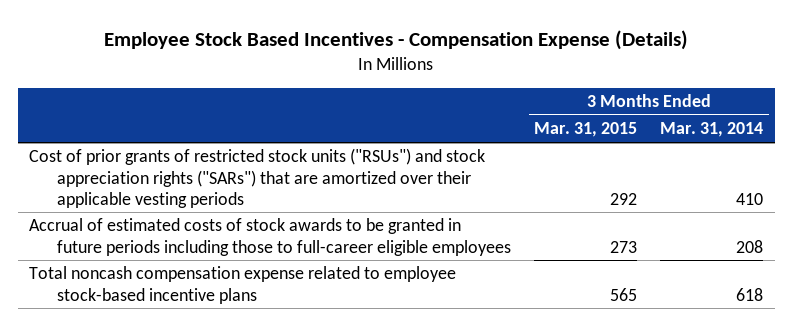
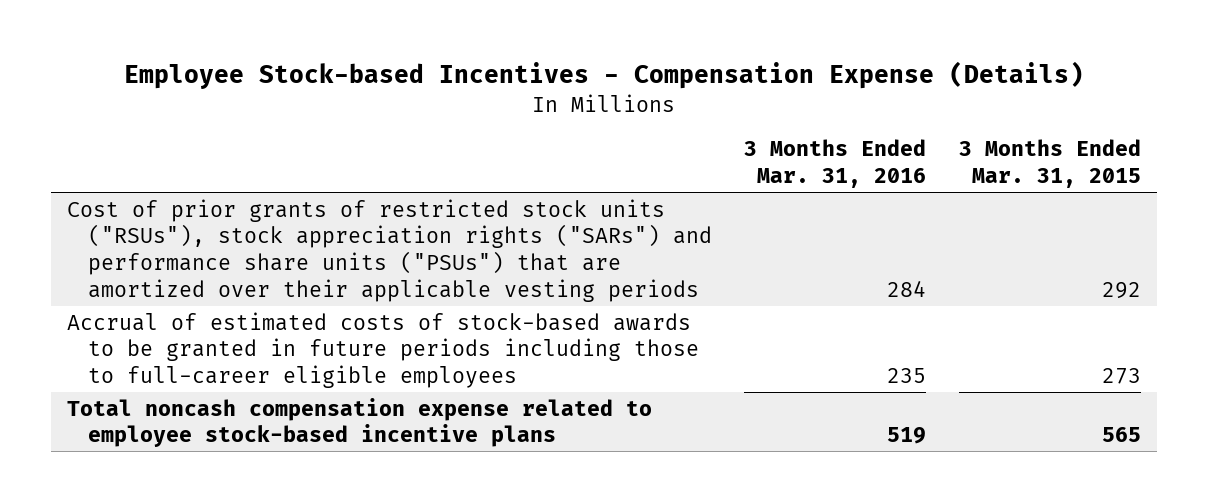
[104,29,689,50] Employee Stock Based Incentives - Compensation Expense (Details) -> [124,61,1085,90] Employee Stock-based Incentives - Compensation Expense (Details)
[660,122,764,138] Mar. 31, 2014 -> none
none -> [744,139,927,189] 3 Months Ended Mar. 31, 2016
[29,148,486,208] Cost of prior grants of restricted stock units ("RSUs") and stock appreciation rights ("SARs") that are amortized over their applicable vesting periods -> [67,198,712,303] Cost of prior grants of restricted stock units ("RSUs"), stock appreciation rights ("SARs") and performance share units ("PSUs") that are amortized over their applicable vesting periods
[29,218,512,256] Accrual of estimated costs of stock awards to be granted in future periods including those to full-career eligible employees -> [67,311,699,389] Accrual of estimated costs of stock-based awards to be granted in future periods including those to full-career eligible employees

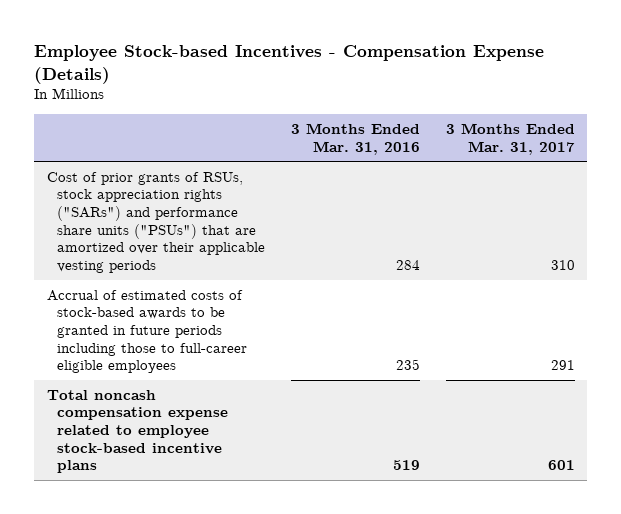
[959,139,1142,189] 3 Months Ended Mar. 31, 2015 -> none
none -> [445,122,575,155] 3 Months Ended Mar. 31, 2017
[67,198,712,303] Cost of prior grants of restricted stock units ("RSUs"), stock appreciation rights ("SARs") and performance share units ("PSUs") that are amortized over their applicable vesting periods -> [46,171,266,274] Cost of prior grants of RSUs, stock appreciation rights ("SARs") and performance share units ("PSUs") that are amortized over their applicable vesting periods

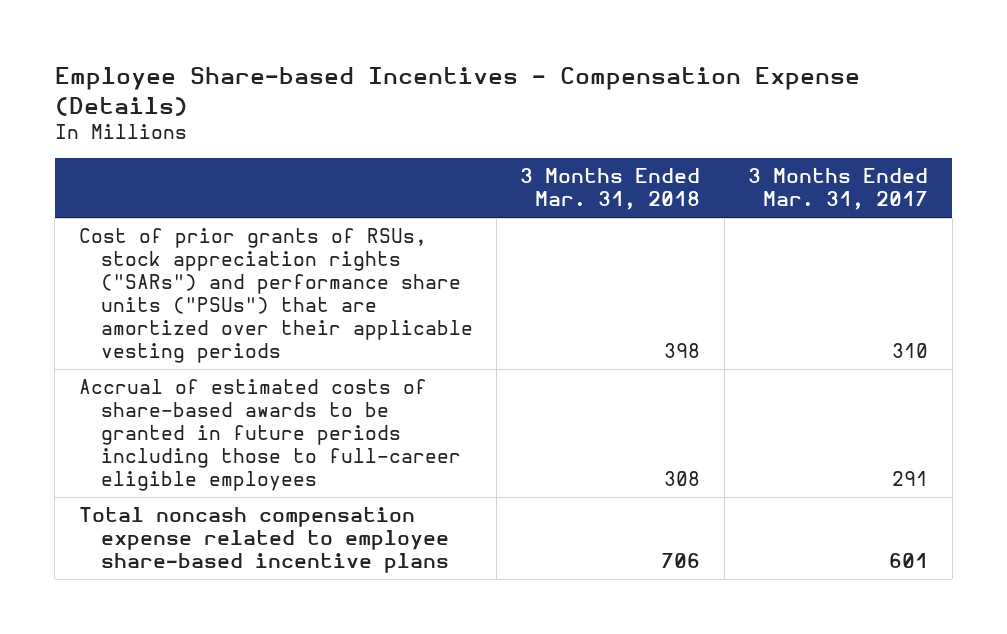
[33,44,544,84] Employee Stock-based Incentives - Compensation Expense (Details) -> [54,67,860,116] Employee Share-based Incentives - Compensation Expense (Details)
[290,122,420,155] 3 Months Ended Mar. 31, 2016 -> none
none -> [520,168,701,211] 3 Months Ended Mar. 31, 2018
[46,289,248,374] Accrual of estimated costs of stock-based awards to be granted in future periods including those to full-career eligible employees -> [78,379,461,492] Accrual of estimated costs of share-based awards to be granted in future periods including those to full-career eligible employees
[46,389,229,474] Total noncash compensation expense related to employee stock-based incentive plans -> [78,507,449,574] Total noncash compensation expense related to employee share-based incentive plans

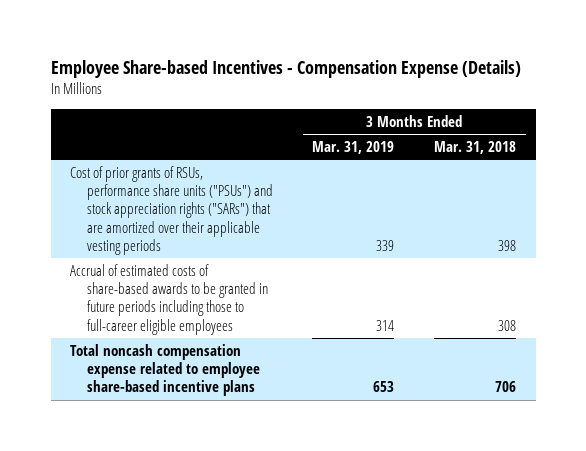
[748,168,929,211] 3 Months Ended Mar. 31, 2017 -> none
none -> [312,141,395,155] Mar. 31, 2019
[78,228,473,364] Cost of prior grants of RSUs, stock appreciation rights ("SARs") and performance share units ("PSUs") that are amortized over their applicable vesting periods -> [70,165,274,255] Cost of prior grants of RSUs, performance share units ("PSUs") and stock appreciation rights ("SARs") that are amortized over their applicable vesting periods

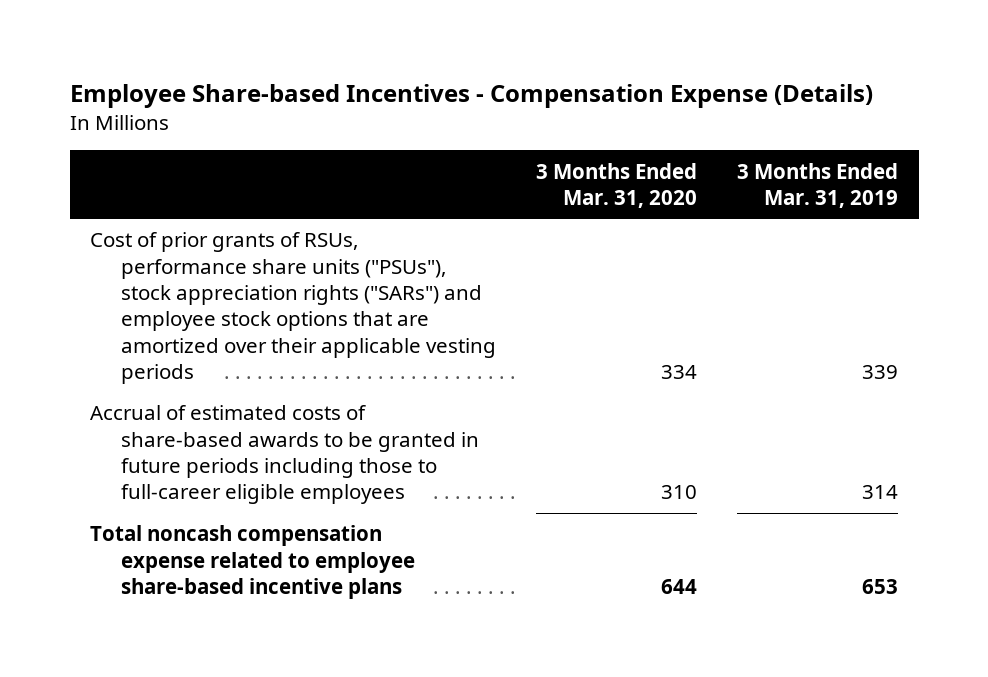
[433,141,516,155] Mar. 31, 2018 -> none
none -> [536,162,698,208] 3 Months Ended Mar. 31, 2020
[70,165,274,255] Cost of prior grants of RSUs, performance share units ("PSUs") and stock appreciation rights ("SARs") that are amortized over their applicable vesting periods -> [89,232,496,384] Cost of prior grants of RSUs, performance share units ("PSUs"), stock appreciation rights ("SARs") and employee stock options that are amortized over their applicable vesting periods

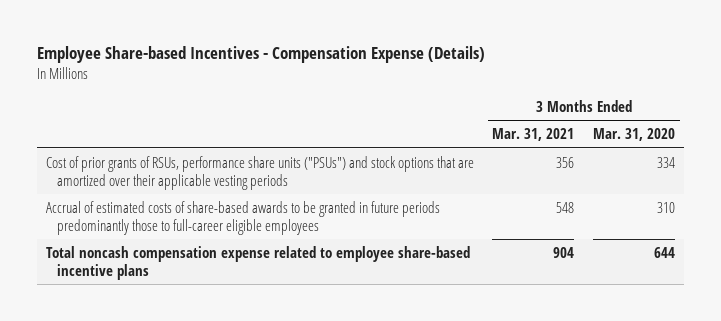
[737,162,899,208] 3 Months Ended Mar. 31, 2019 -> none
none -> [492,128,575,142] Mar. 31, 2021
[89,232,496,384] Cost of prior grants of RSUs, performance share units ("PSUs"), stock appreciation rights ("SARs") and employee stock options that are amortized over their applicable vesting periods -> [45,155,474,191] Cost of prior grants of RSUs, performance share units ("PSUs") and stock options that are amortized over their applicable vesting periods
[89,405,479,505] Accrual of estimated costs of share-based awards to be granted in future periods including those to full-career eligible employees -> [45,200,440,236] Accrual of estimated costs of share-based awards to be granted in future periods predominantly those to full-career eligible employees

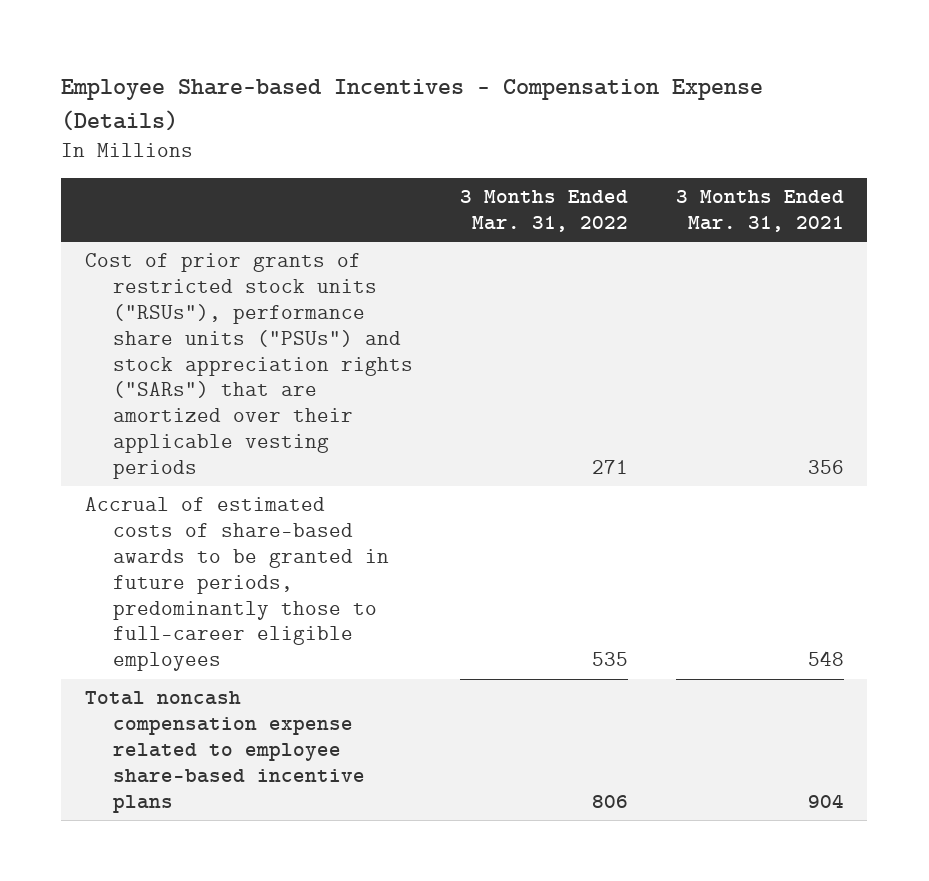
[592,128,675,142] Mar. 31, 2020 -> none
none -> [460,190,629,233] 3 Months Ended Mar. 31, 2022
[45,155,474,191] Cost of prior grants of RSUs, performance share units ("PSUs") and stock options that are amortized over their applicable vesting periods -> [84,253,413,480] Cost of prior grants of restricted stock units ("RSUs"), performance share units ("PSUs") and stock appreciation rights ("SARs") that are amortized over their applicable vesting periods
[45,200,440,236] Accrual of estimated costs of share-based awards to be granted in future periods predominantly those to full-career eligible employees -> [84,497,389,672] Accrual of estimated costs of share-based awards to be granted in future periods, predominantly those to full-career eligible employees

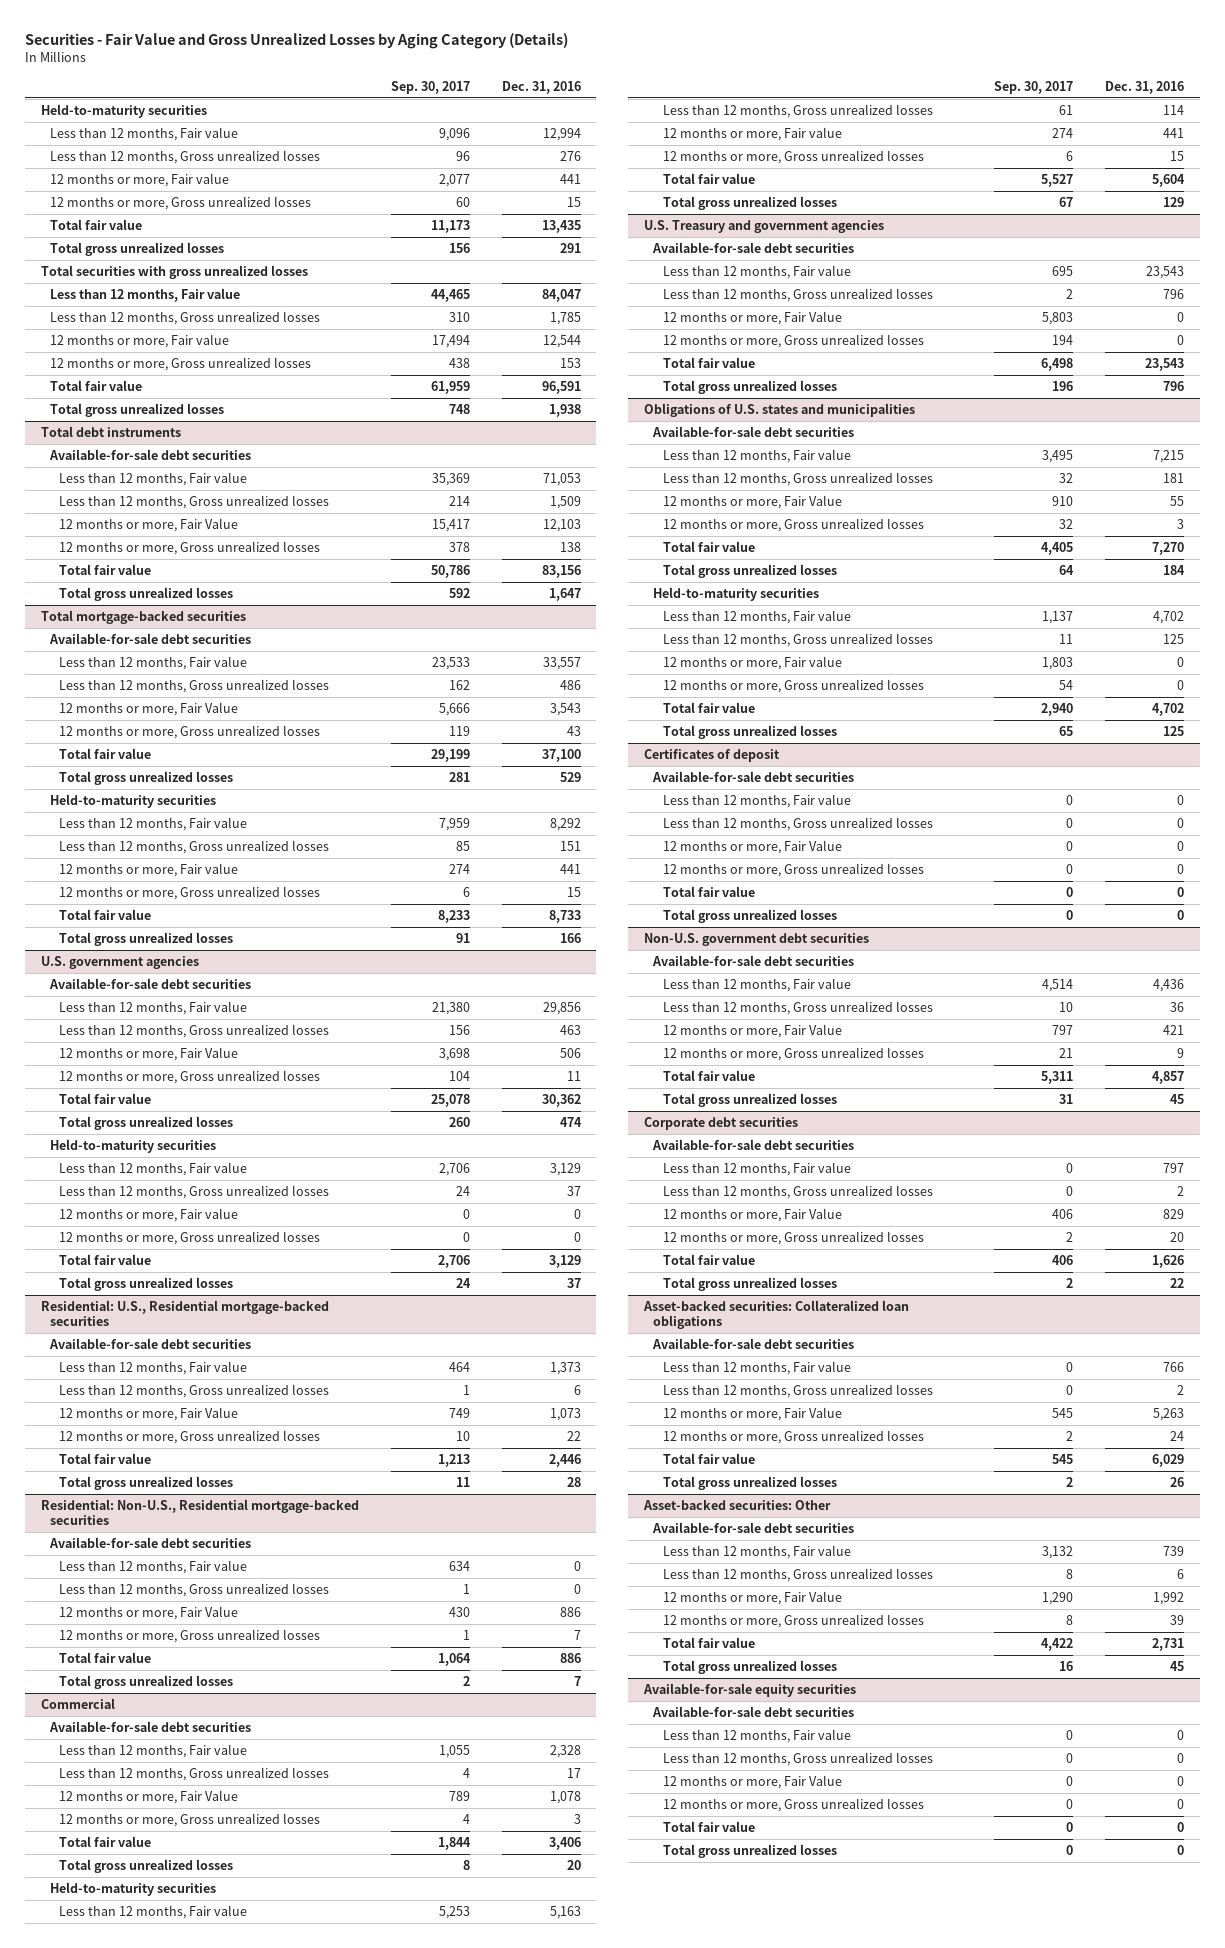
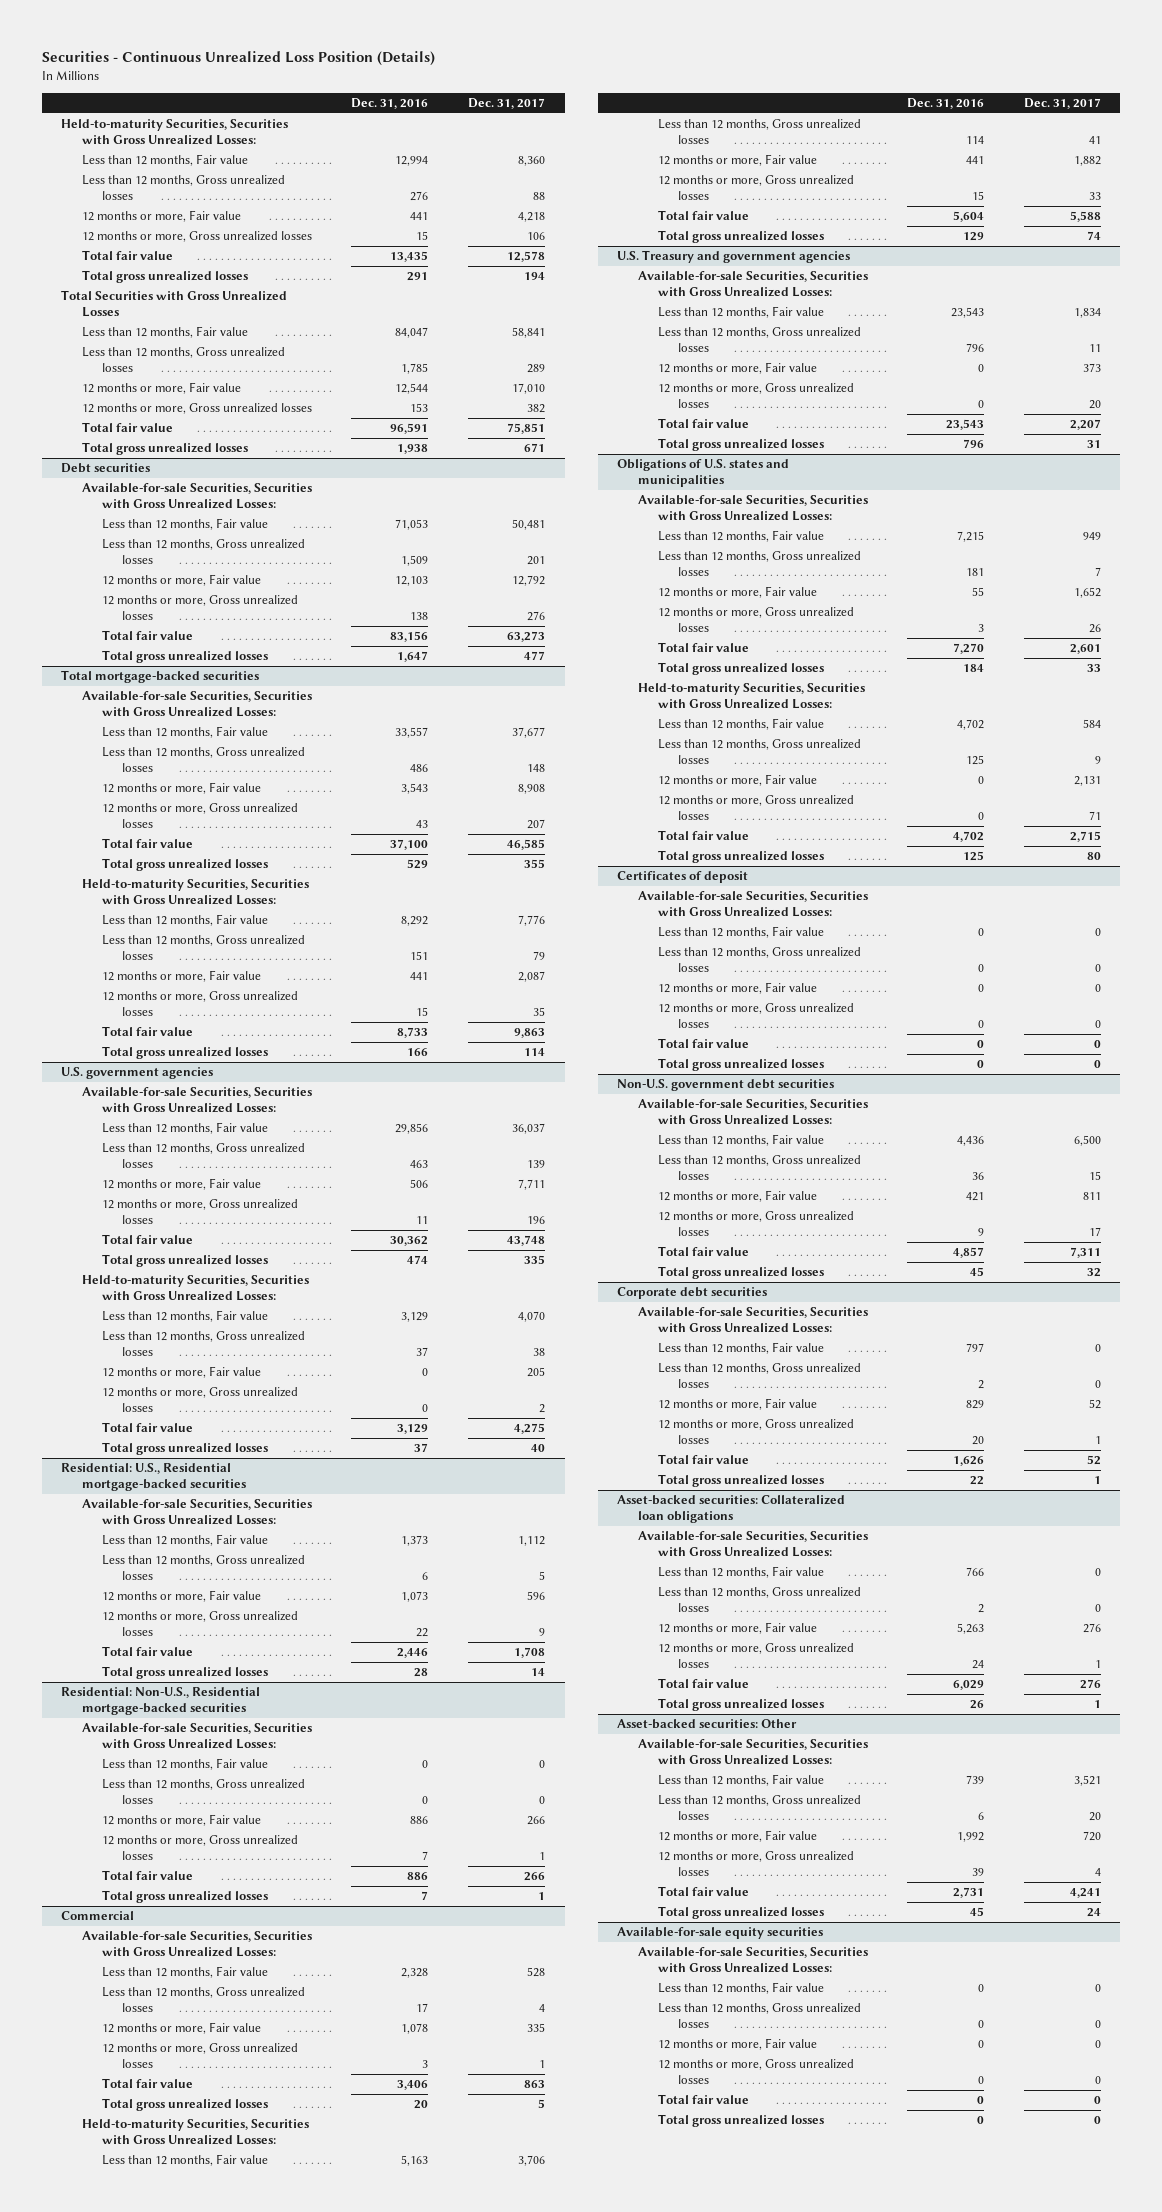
[24,32,568,49] Securities - Fair Value and Gross Unrealized Losses by Aging Category (Details) -> [41,51,435,67] Securities - Continuous Unrealized Loss Position (Details)
[390,80,470,94] Sep. 30, 2017 -> none
none -> [467,98,545,110] Dec. 31, 2017
[40,104,207,119] Held-to-maturity securities -> [61,119,289,146] Held-to-maturity Securities, Securities with Gross Unrealized Losses:
[40,265,308,280] Total securities with gross unrealized losses -> [61,290,288,318] Total Securities with Gross Unrealized Losses
[40,426,181,438] Total debt instruments -> [61,463,151,474] Debt securities
[49,449,252,461] Available-for-sale debt securities -> [81,483,312,510] Available-for-sale Securities, Securities with Gross Unrealized Losses:
[59,518,239,533] 12 months or more, Fair Value -> [102,574,262,587] 12 months or more, Fair value
[49,633,252,645] Available-for-sale debt securities -> [81,691,312,718] Available-for-sale Securities, Securities with Gross Unrealized Losses:
[59,702,239,717] 12 months or more, Fair Value -> [102,782,262,795] 12 months or more, Fair value
[50,794,217,809] Held-to-maturity securities -> [81,879,309,906] Held-to-maturity Securities, Securities with Gross Unrealized Losses:
[49,978,252,990] Available-for-sale debt securities -> [81,1087,312,1114] Available-for-sale Securities, Securities with Gross Unrealized Losses:
[59,1047,239,1062] 12 months or more, Fair Value -> [102,1178,262,1191] 12 months or more, Fair value
[50,1139,217,1154] Held-to-maturity securities -> [81,1275,309,1302] Held-to-maturity Securities, Securities with Gross Unrealized Losses:
[49,1338,252,1350] Available-for-sale debt securities -> [81,1499,312,1526] Available-for-sale Securities, Securities with Gross Unrealized Losses:
[59,1407,239,1422] 12 months or more, Fair Value -> [102,1590,262,1603] 12 months or more, Fair value
[49,1537,252,1549] Available-for-sale debt securities -> [81,1723,312,1750] Available-for-sale Securities, Securities with Gross Unrealized Losses:
[59,1606,239,1621] 12 months or more, Fair Value -> [102,1814,262,1827] 12 months or more, Fair value
[49,1721,252,1733] Available-for-sale debt securities -> [81,1931,312,1958] Available-for-sale Securities, Securities with Gross Unrealized Losses:
[59,1790,239,1805] 12 months or more, Fair Value -> [102,2022,262,2035] 12 months or more, Fair value
[50,1882,217,1897] Held-to-maturity securities -> [81,2119,309,2146] Held-to-maturity Securities, Securities with Gross Unrealized Losses:
[652,242,855,254] Available-for-sale debt securities -> [637,271,868,298] Available-for-sale Securities, Securities with Gross Unrealized Losses:
[662,311,842,326] 12 months or more, Fair Value -> [657,362,817,375] 12 months or more, Fair value
[652,426,855,438] Available-for-sale debt securities -> [637,495,868,522] Available-for-sale Securities, Securities with Gross Unrealized Losses:
[662,495,842,510] 12 months or more, Fair Value -> [657,586,817,599] 12 months or more, Fair value
[653,587,820,602] Held-to-maturity securities -> [637,683,865,710] Held-to-maturity Securities, Securities with Gross Unrealized Losses:
[652,771,855,783] Available-for-sale debt securities -> [637,891,868,918] Available-for-sale Securities, Securities with Gross Unrealized Losses:
[662,840,842,855] 12 months or more, Fair Value -> [657,982,817,995] 12 months or more, Fair value
[652,955,855,967] Available-for-sale debt securities -> [637,1099,868,1126] Available-for-sale Securities, Securities with Gross Unrealized Losses:
[662,1024,842,1039] 12 months or more, Fair Value -> [657,1190,817,1203] 12 months or more, Fair value
[652,1139,855,1151] Available-for-sale debt securities -> [637,1307,868,1334] Available-for-sale Securities, Securities with Gross Unrealized Losses:
[662,1208,842,1223] 12 months or more, Fair Value -> [657,1398,817,1411] 12 months or more, Fair value
[652,1338,855,1350] Available-for-sale debt securities -> [637,1531,868,1558] Available-for-sale Securities, Securities with Gross Unrealized Losses:
[662,1407,842,1422] 12 months or more, Fair Value -> [657,1622,817,1635] 12 months or more, Fair value
[652,1522,855,1534] Available-for-sale debt securities -> [637,1739,868,1766] Available-for-sale Securities, Securities with Gross Unrealized Losses:
[662,1591,842,1606] 12 months or more, Fair Value -> [657,1830,817,1843] 12 months or more, Fair value
[652,1706,855,1718] Available-for-sale debt securities -> [637,1947,868,1974] Available-for-sale Securities, Securities with Gross Unrealized Losses:
[662,1775,842,1790] 12 months or more, Fair Value -> [657,2038,817,2051] 12 months or more, Fair value

